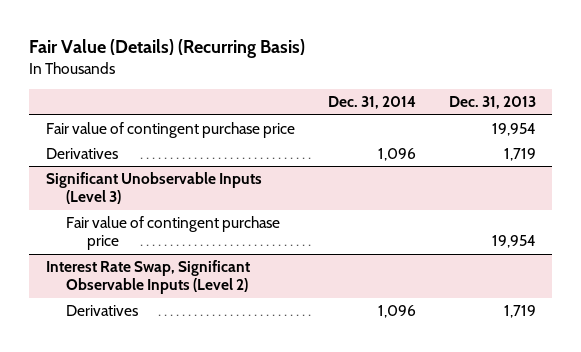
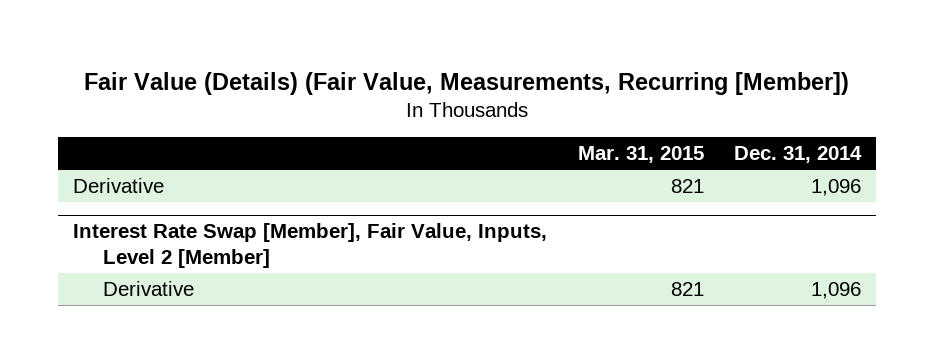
[29,38,306,58] Fair Value (Details) (Recurring Basis) -> [84,71,850,95] Fair Value (Details) (Fair Value, Measurements, Recurring [Member])
[448,96,536,110] Dec. 31, 2013 -> none
none -> [577,146,704,164] Mar. 31, 2015
[45,122,295,139] Fair value of contingent purchase price -> none
[45,172,262,205] Significant Unobservable Inputs (Level 3) -> none
[66,216,281,251] Fair value of contingent purchase price -> none
[45,148,118,160] Derivatives -> [73,177,165,193] Derivative
[45,260,250,295] Interest Rate Swap, Significant Observable Inputs (Level 2) -> [73,223,548,269] Interest Rate Swap [Member], Fair Value, Inputs, Level 2 [Member]
[66,305,139,317] Derivatives -> [102,280,194,296] Derivative

